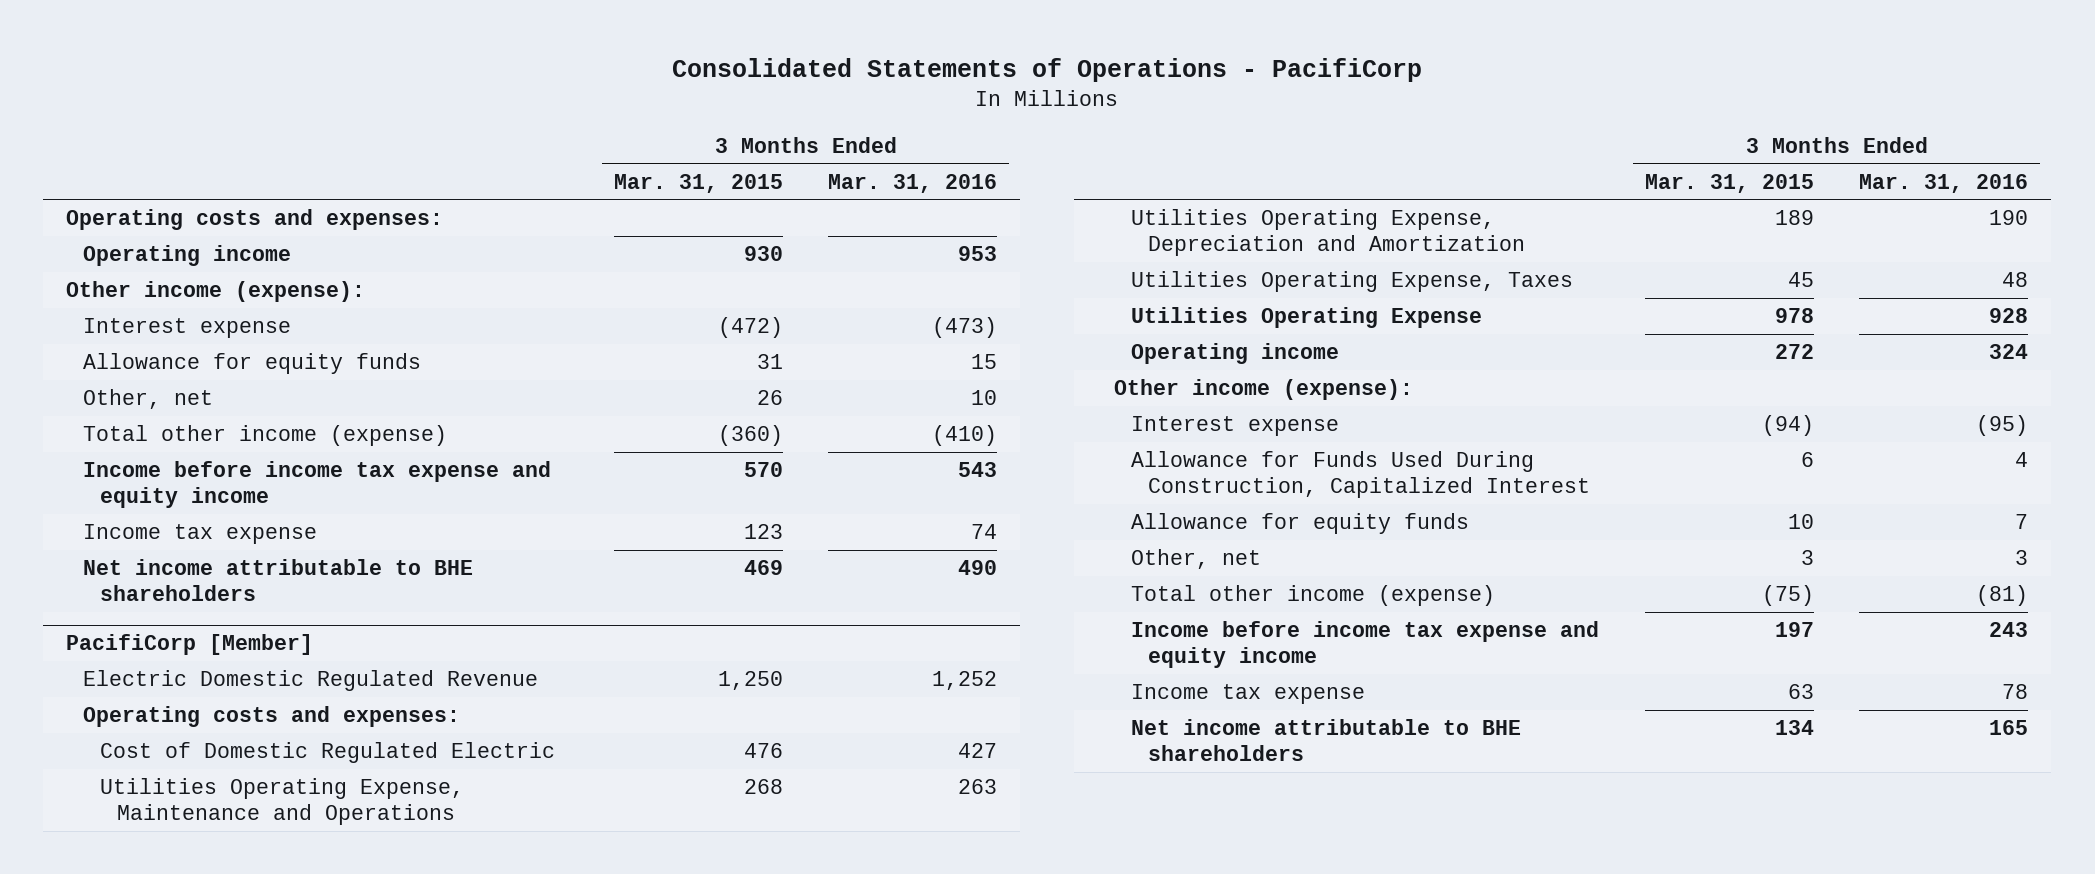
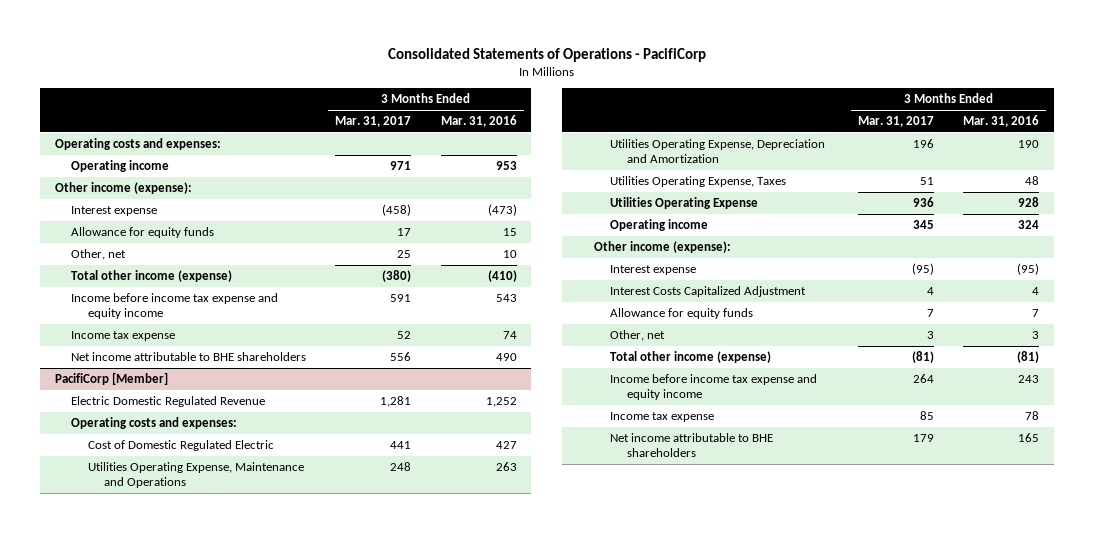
[613,173,783,193] Mar. 31, 2015 -> none
none -> [335,115,412,127] Mar. 31, 2017
[1131,450,1591,499] Allowance for Funds Used During Construction, Capitalized Interest -> [610,285,807,297] Interest Costs Capitalized Adjustment

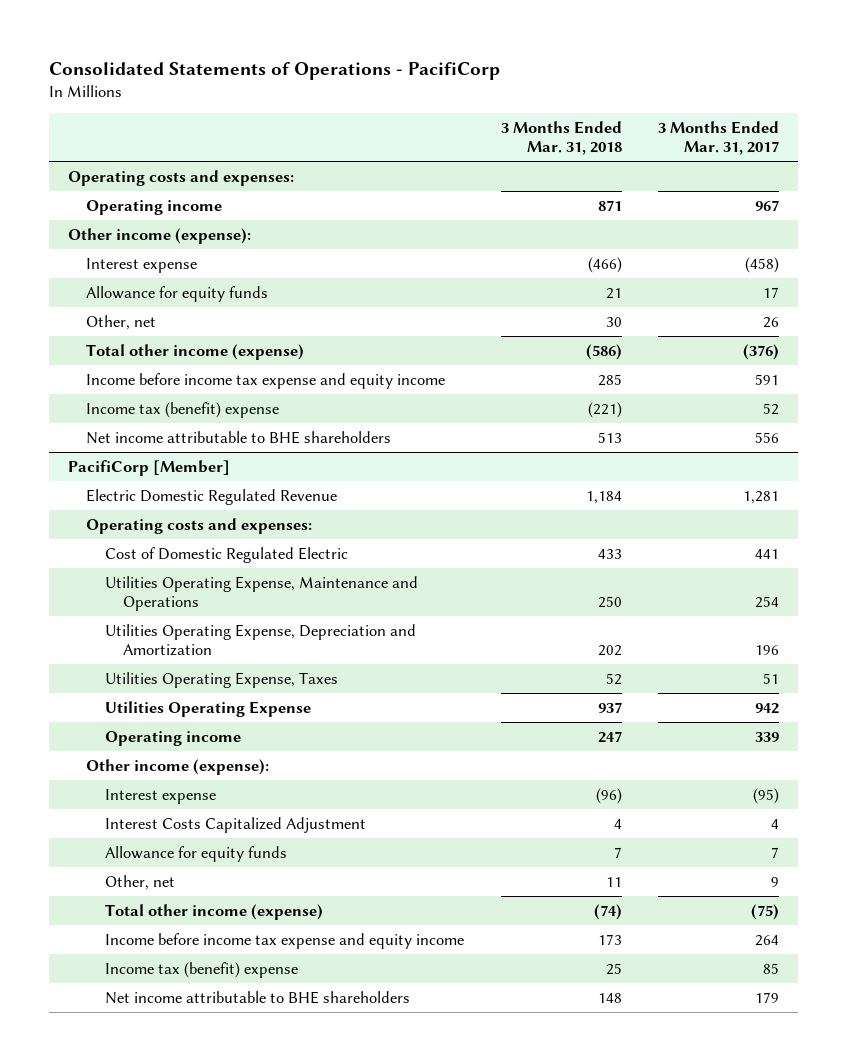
[440,114,517,127] Mar. 31, 2016 -> none
none -> [500,120,622,156] 3 Months Ended Mar. 31, 2018
[390,160,412,170] 971 -> [755,199,780,211] 967
[397,249,412,258] 25 -> [763,316,780,328] 26
[382,269,412,282] (380) -> [743,343,780,360] (376)
[71,330,176,341] Income tax expense -> [86,401,280,418] Income tax (benefit) expense
[390,461,412,471] 248 -> [755,596,780,609] 254
[912,196,934,207] 936 -> [755,702,780,714] 942
[912,219,934,229] 345 -> [755,731,780,742] 339
[926,330,934,339] 3 -> [771,876,780,887] 9
[911,350,934,363] (81) -> [751,903,780,920] (75)
[610,411,715,422] Income tax expense -> [104,961,298,978] Income tax (benefit) expense

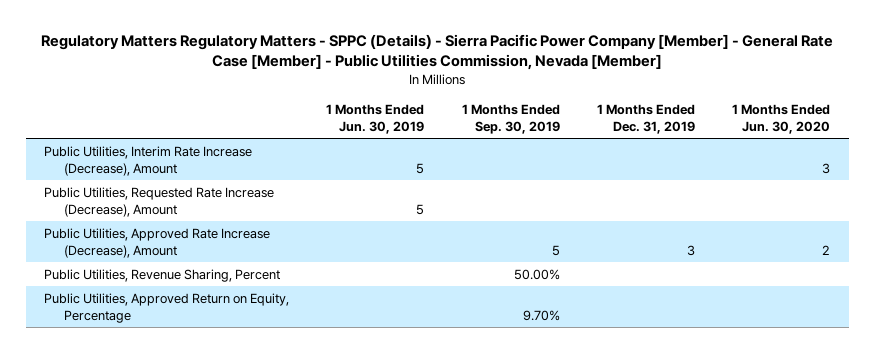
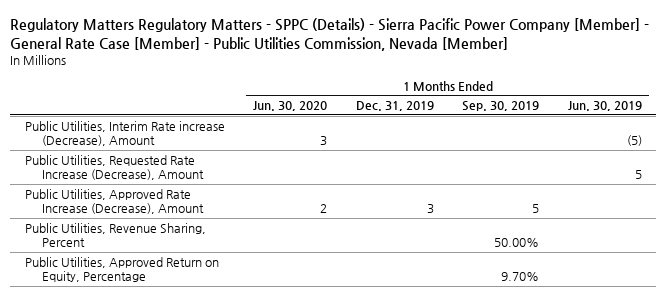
[44,145,253,176] Public Utilities, Interim Rate Increase (Decrease), Amount -> [24,120,225,147] Public Utilities, Interim Rate increase (Decrease), Amount
[416,162,425,174] 5 -> [627,135,643,147] (5)

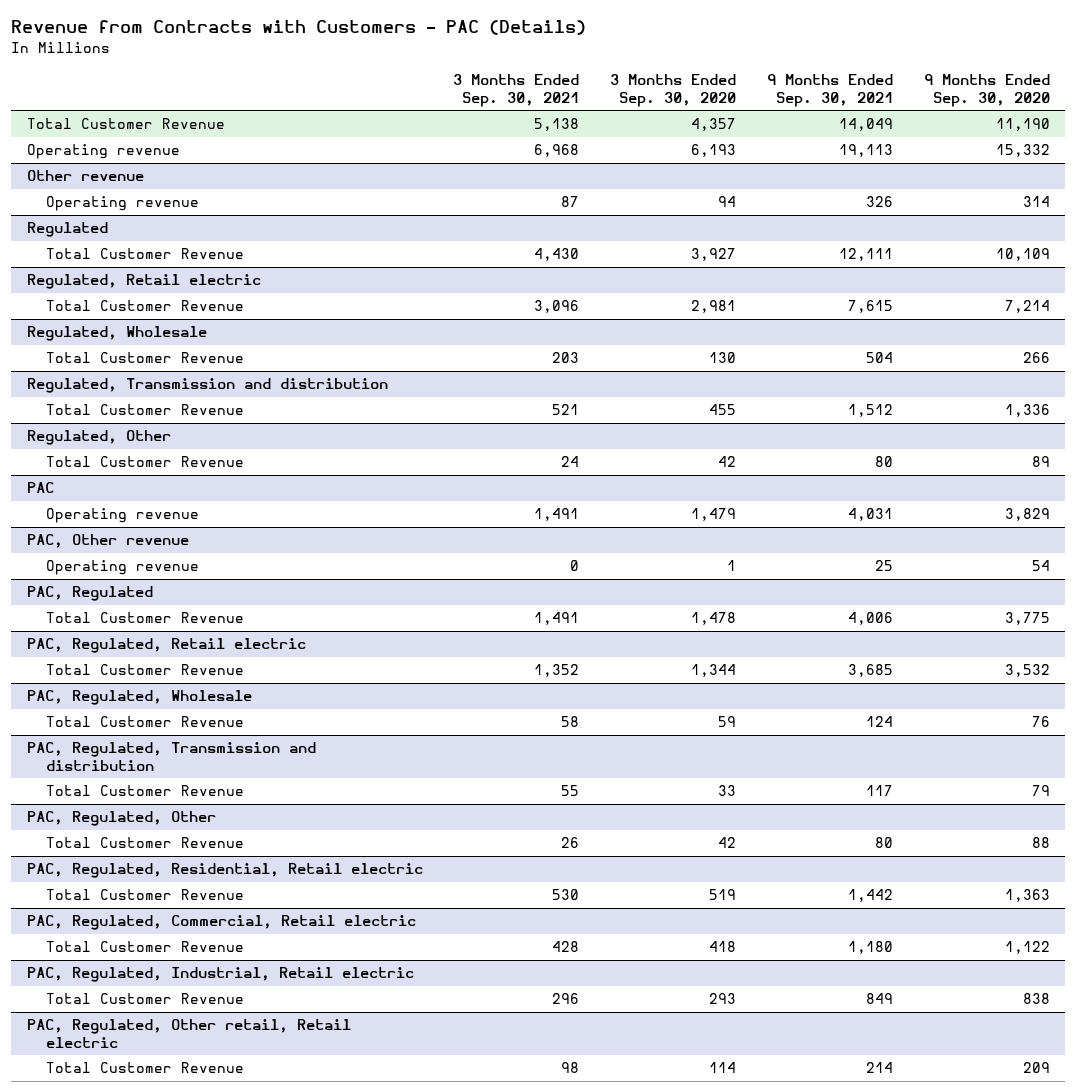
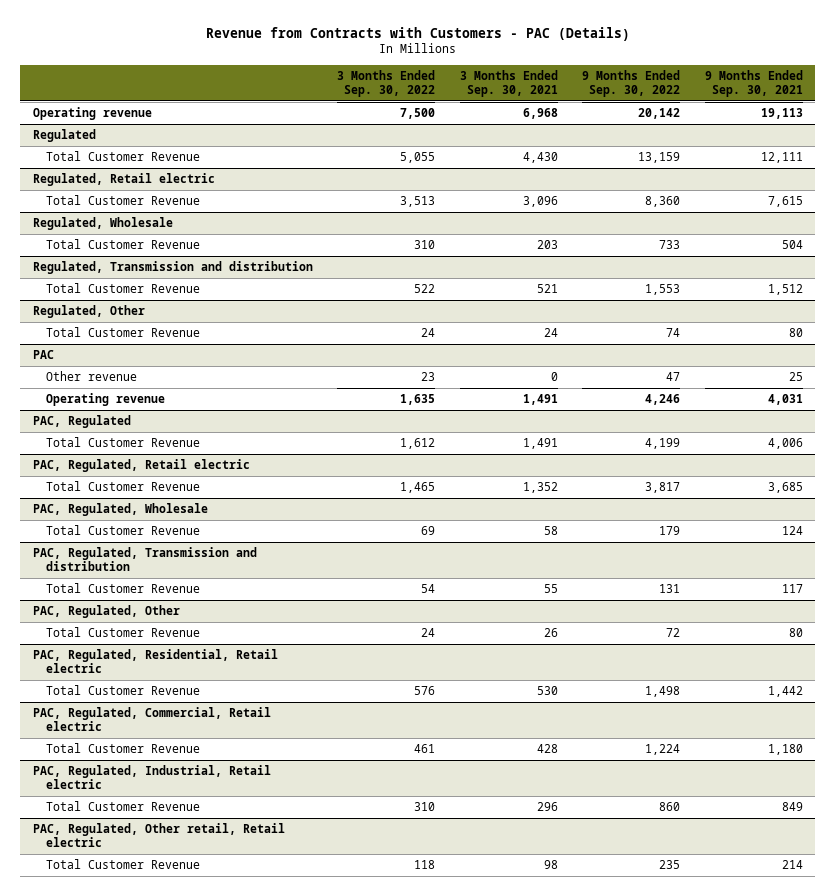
[610,74,737,107] 3 Months Ended Sep. 30, 2020 -> none
[923,74,1050,107] 9 Months Ended Sep. 30, 2020 -> none
none -> [337,69,436,97] 3 Months Ended Sep. 30, 2022
none -> [582,69,681,97] 9 Months Ended Sep. 30, 2022
[26,118,225,130] Total Customer Revenue -> none
[26,170,144,182] Other revenue -> none
[46,196,200,212] Operating revenue -> none
none -> [46,371,138,382] Other revenue
[26,534,189,549] PAC, Other revenue -> none
[46,560,200,576] Operating revenue -> none

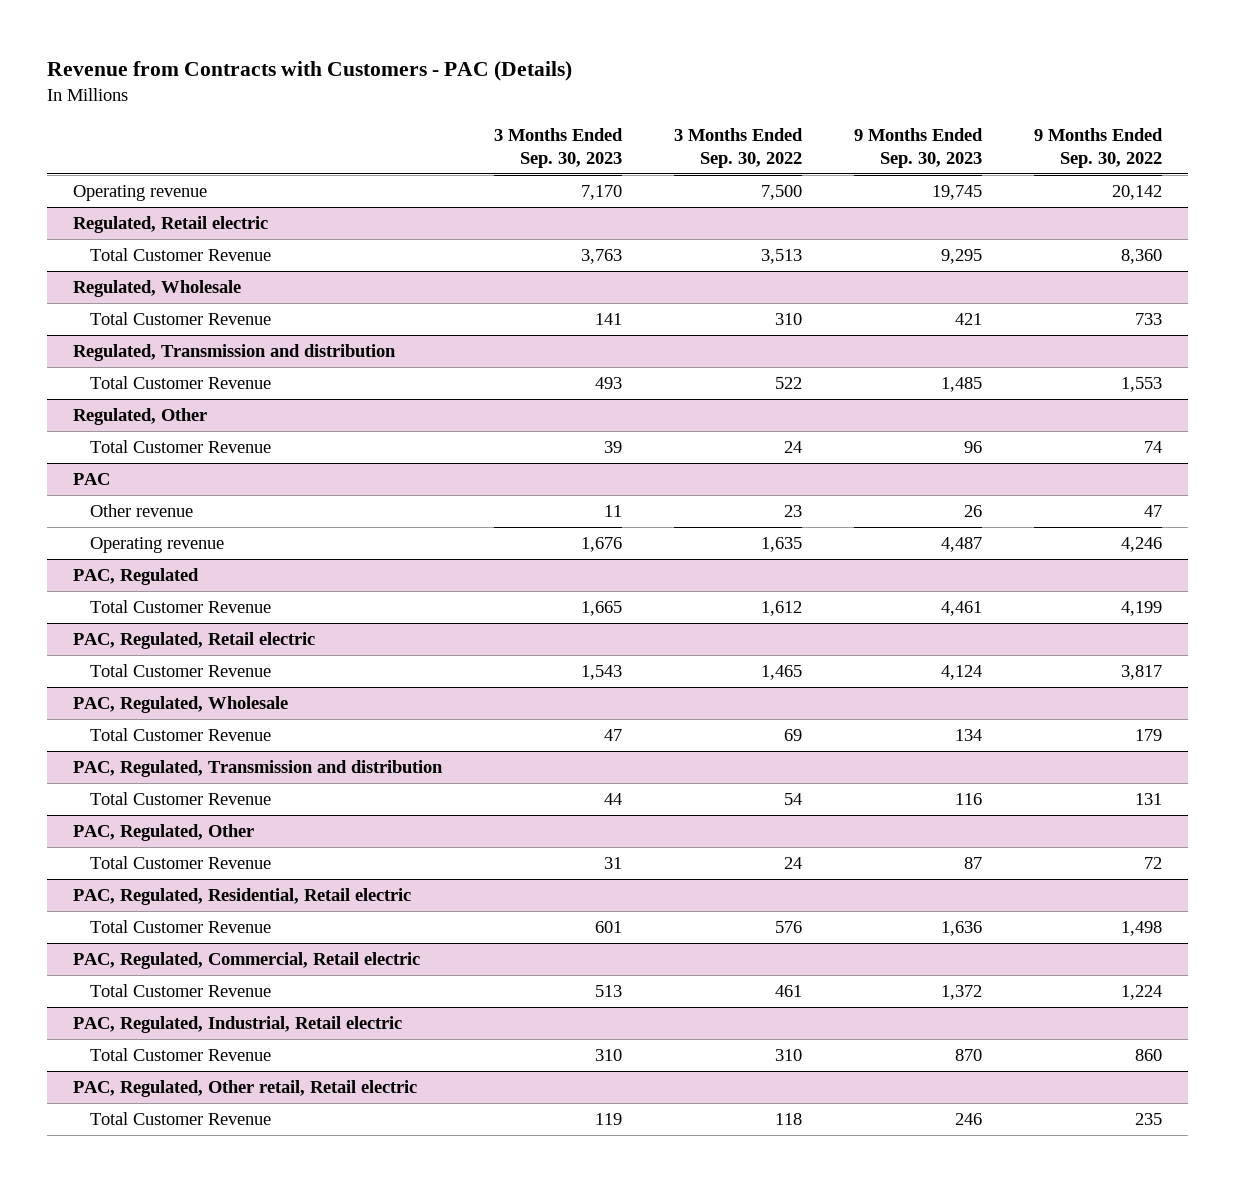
[459,69,558,97] 3 Months Ended Sep. 30, 2021 -> none
[704,69,803,97] 9 Months Ended Sep. 30, 2021 -> none
none -> [494,128,624,168] 3 Months Ended Sep. 30, 2023
none -> [854,128,984,168] 9 Months Ended Sep. 30, 2023
[32,129,96,143] Regulated -> none
[46,151,201,162] Total Customer Revenue -> none

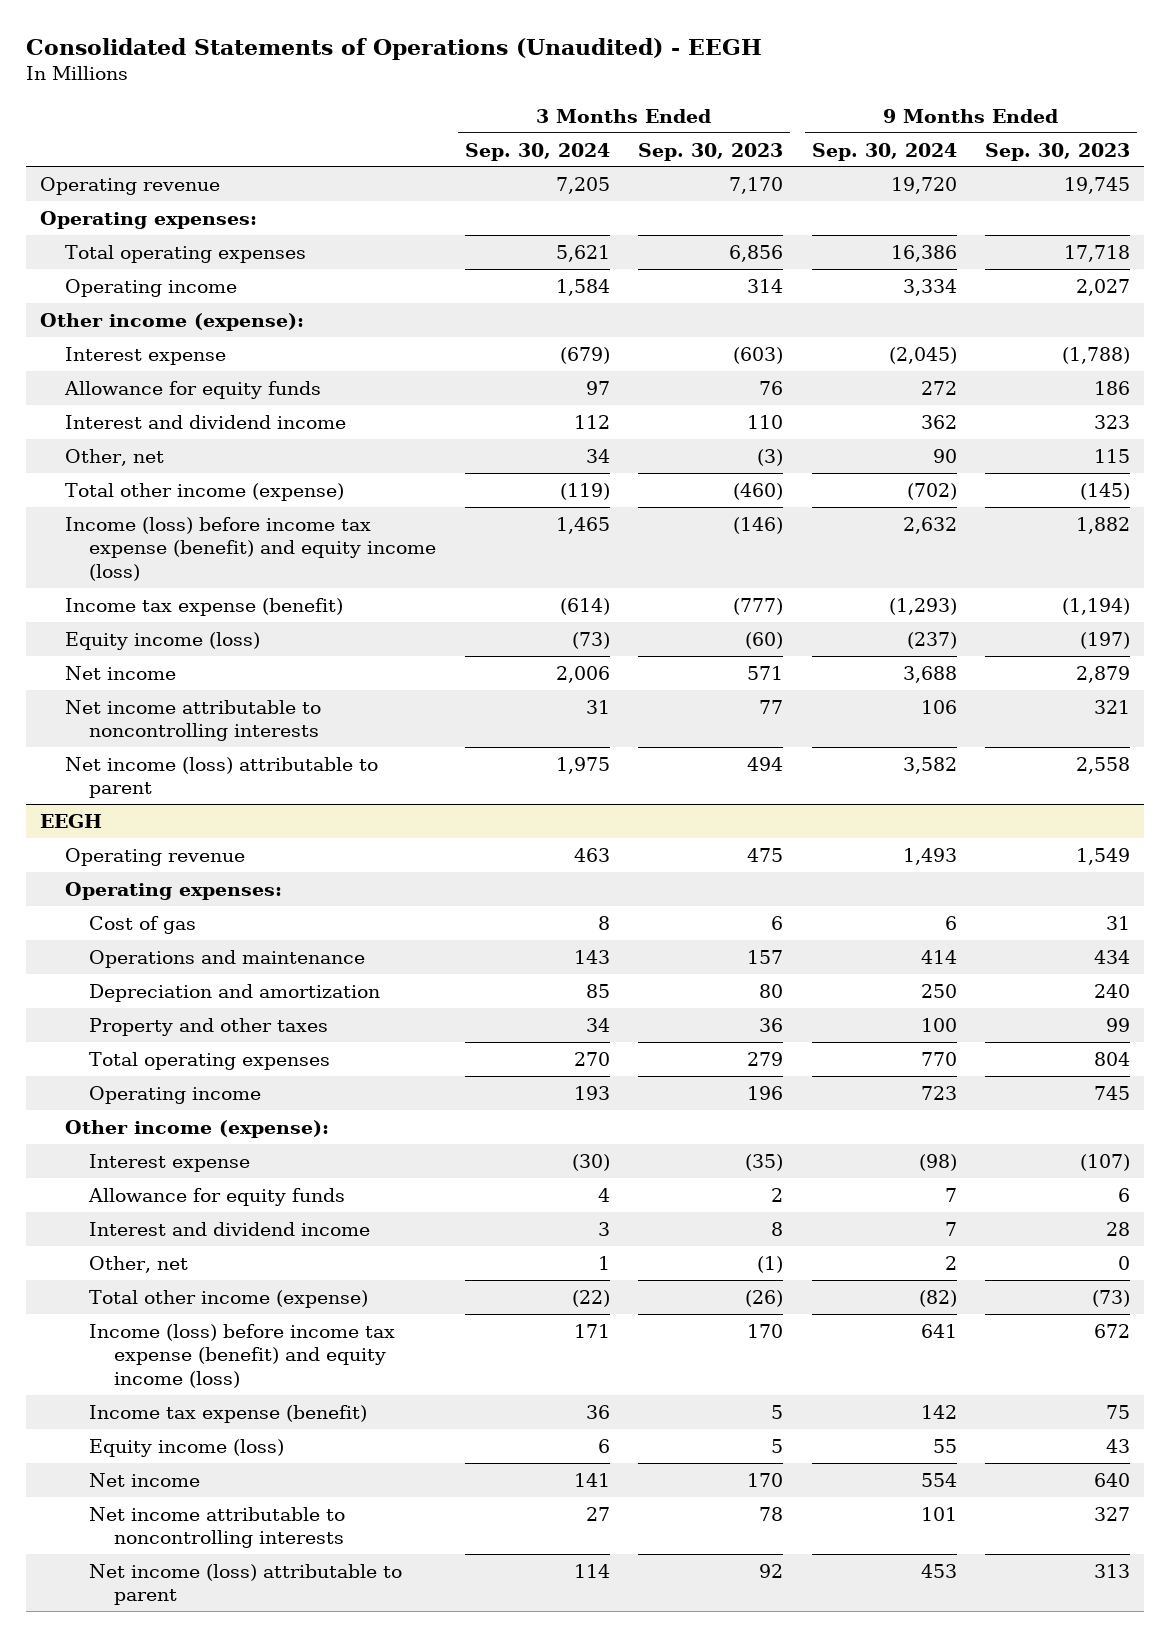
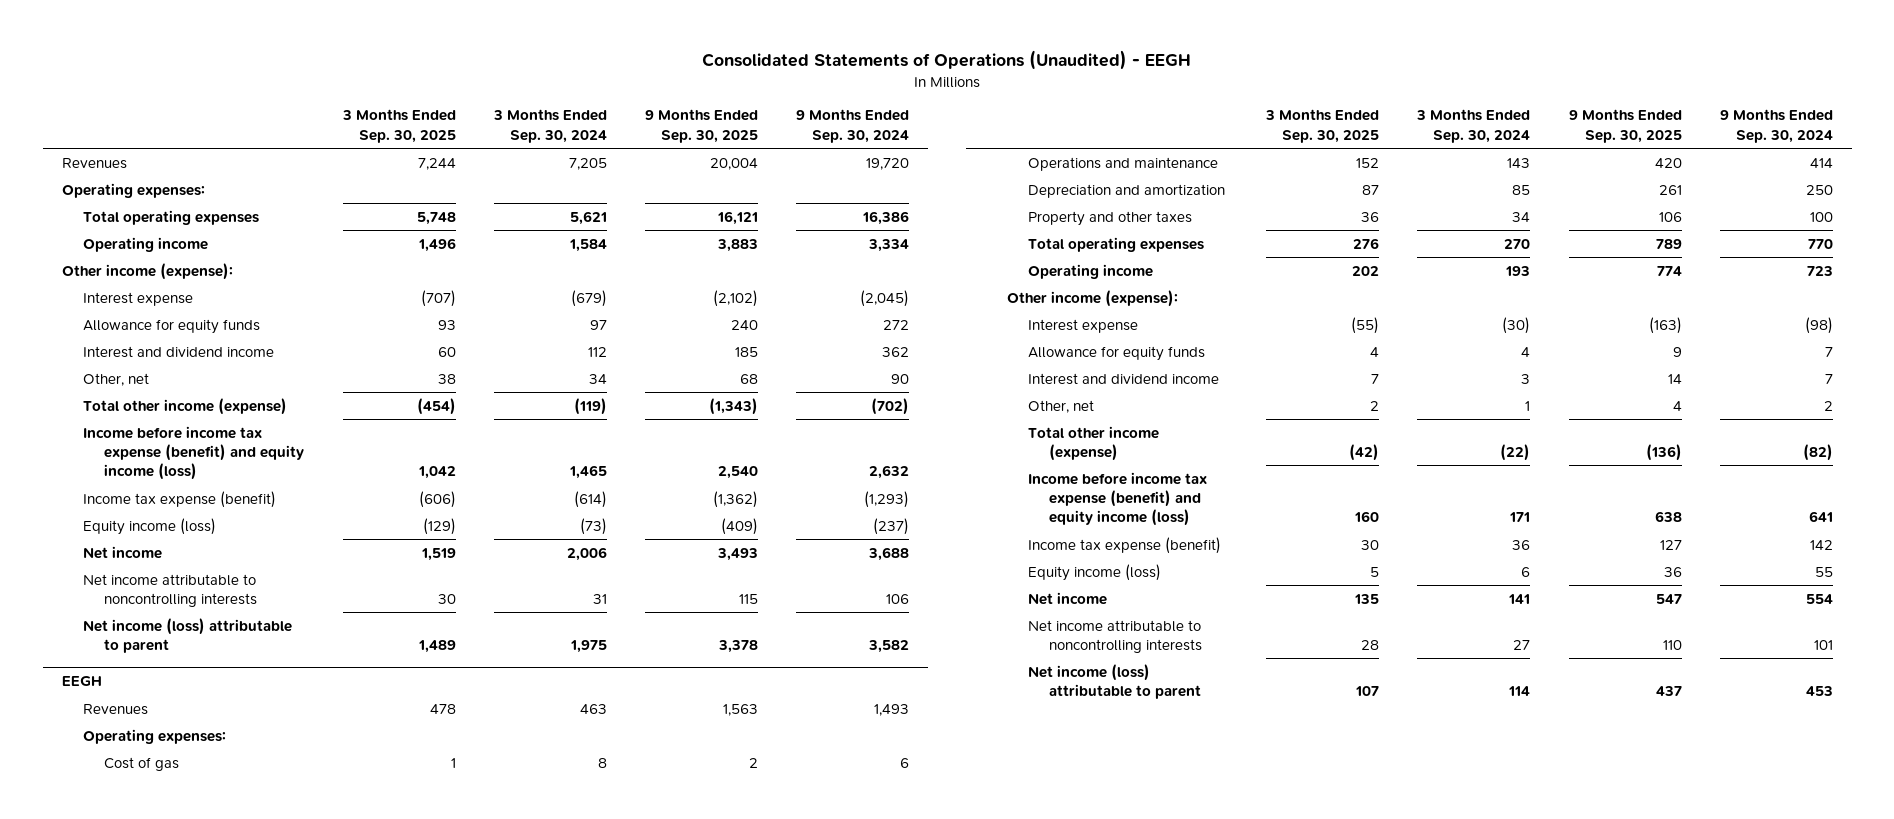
[638,142,784,161] Sep. 30, 2023 -> none
[985,142,1131,161] Sep. 30, 2023 -> none
none -> [341,109,456,143] 3 Months Ended Sep. 30, 2025
none -> [644,109,758,143] 9 Months Ended Sep. 30, 2025
[39,176,220,195] Operating revenue -> [61,157,127,169] Revenues
[64,516,437,581] Income (loss) before income tax expense (benefit) and equity income (loss) -> [83,425,305,481] Income before income tax expense (benefit) and equity income (loss)
[64,847,245,866] Operating revenue -> [83,703,149,715] Revenues
[89,1323,396,1388] Income (loss) before income tax expense (benefit) and equity income (loss) -> [1027,471,1207,527] Income before income tax expense (benefit) and equity income (loss)

